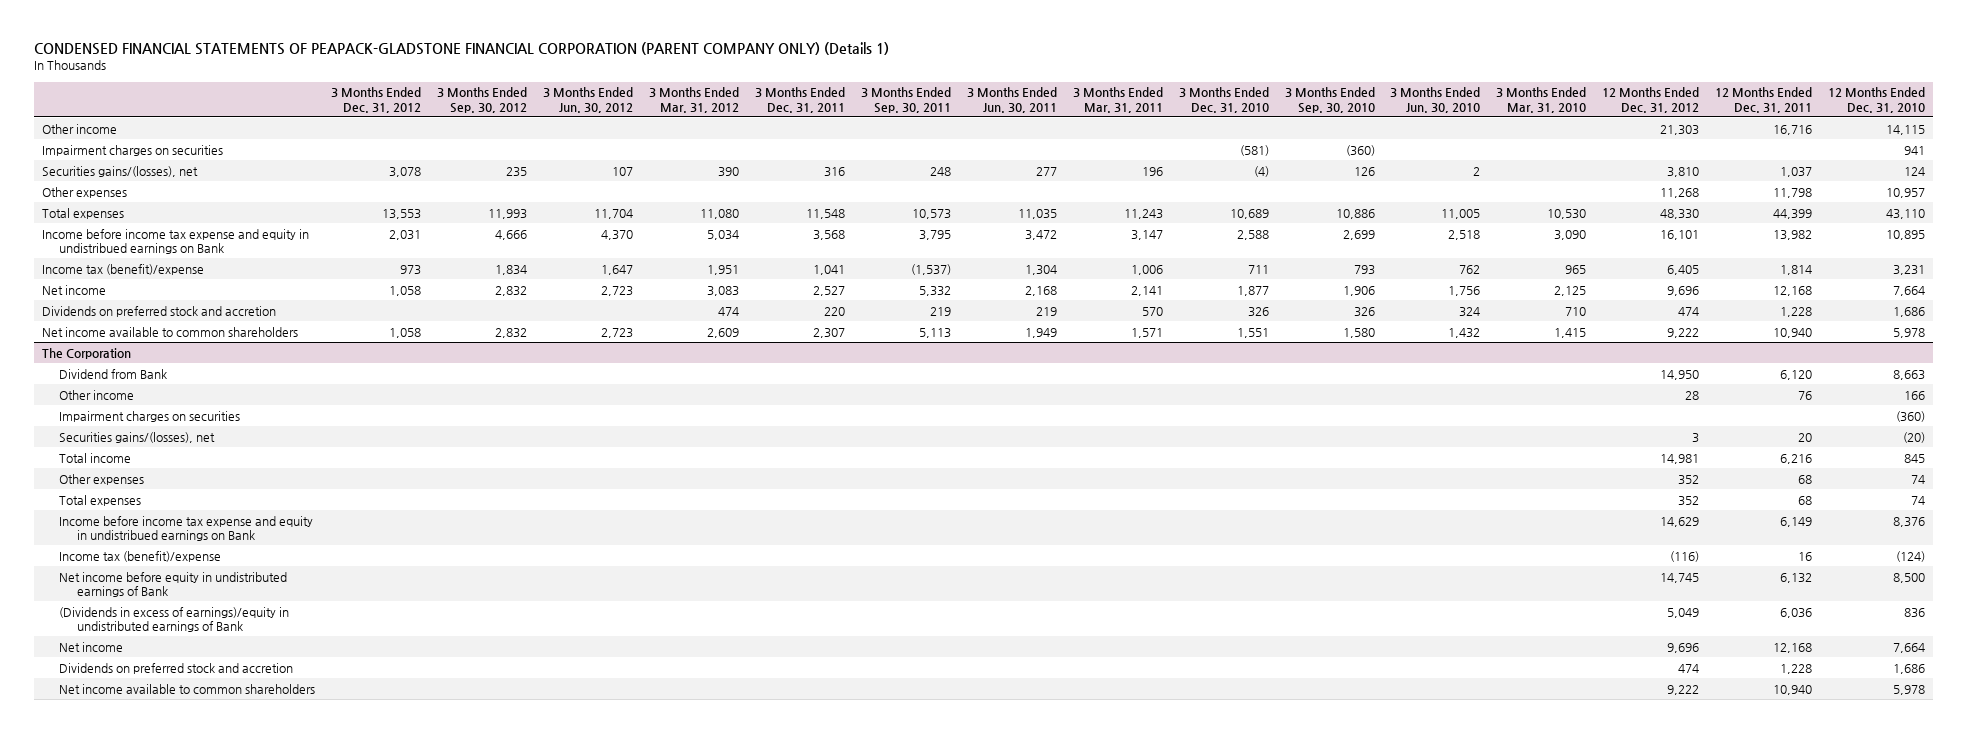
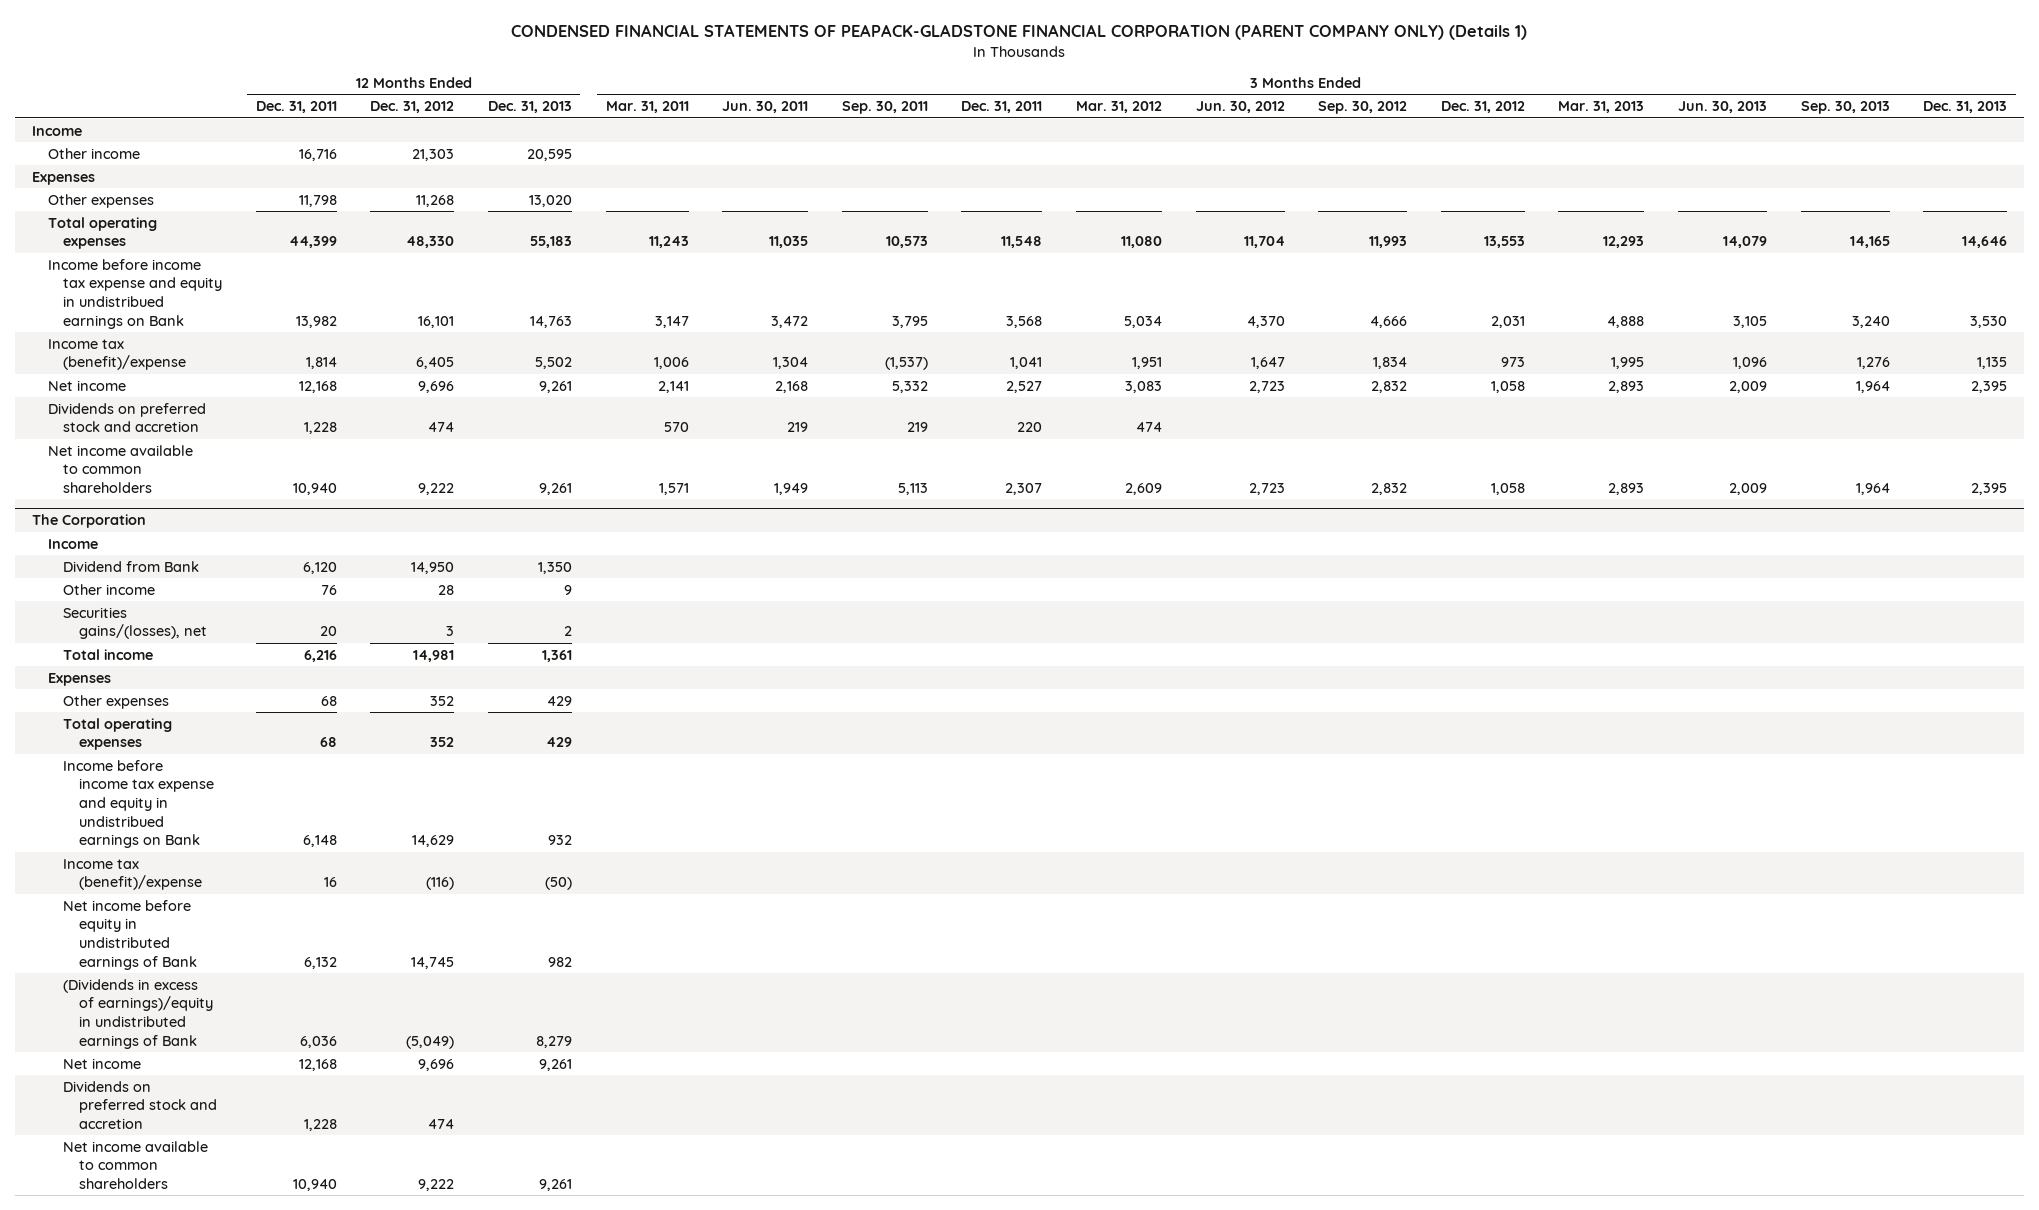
[1178,87,1269,113] 3 Months Ended Dec. 31, 2010 -> none
[1284,87,1375,113] 3 Months Ended Sep. 30, 2010 -> none
[1390,87,1481,113] 3 Months Ended Jun. 30, 2010 -> none
[1496,87,1587,113] 3 Months Ended Mar. 31, 2010 -> none
[1828,87,1926,113] 12 Months Ended Dec. 31, 2010 -> none
none -> [488,101,573,114] Dec. 31, 2013
none -> [1558,101,1645,114] Mar. 31, 2013
none -> [1677,101,1767,114] Jun. 30, 2013
none -> [1800,101,1890,115] Sep. 30, 2013
none -> [1923,101,2008,114] Dec. 31, 2013
none -> [31,125,82,136] Income
[41,144,223,156] Impairment charges on securities -> none
[41,165,198,177] Securities gains/(losses), net -> none
none -> [31,171,95,185] Expenses
[41,207,124,219] Total expenses -> [47,216,157,250] Total operating expenses
none -> [47,538,98,549] Income
[59,410,241,422] Impairment charges on securities -> none
none -> [47,672,111,686] Expenses
[59,494,142,506] Total expenses -> [63,717,173,751] Total operating expenses
[1780,516,1813,527] 6,149 -> [302,835,337,848] 6,148
[1667,607,1700,618] 5,049 -> [406,1035,455,1049] (5,049)

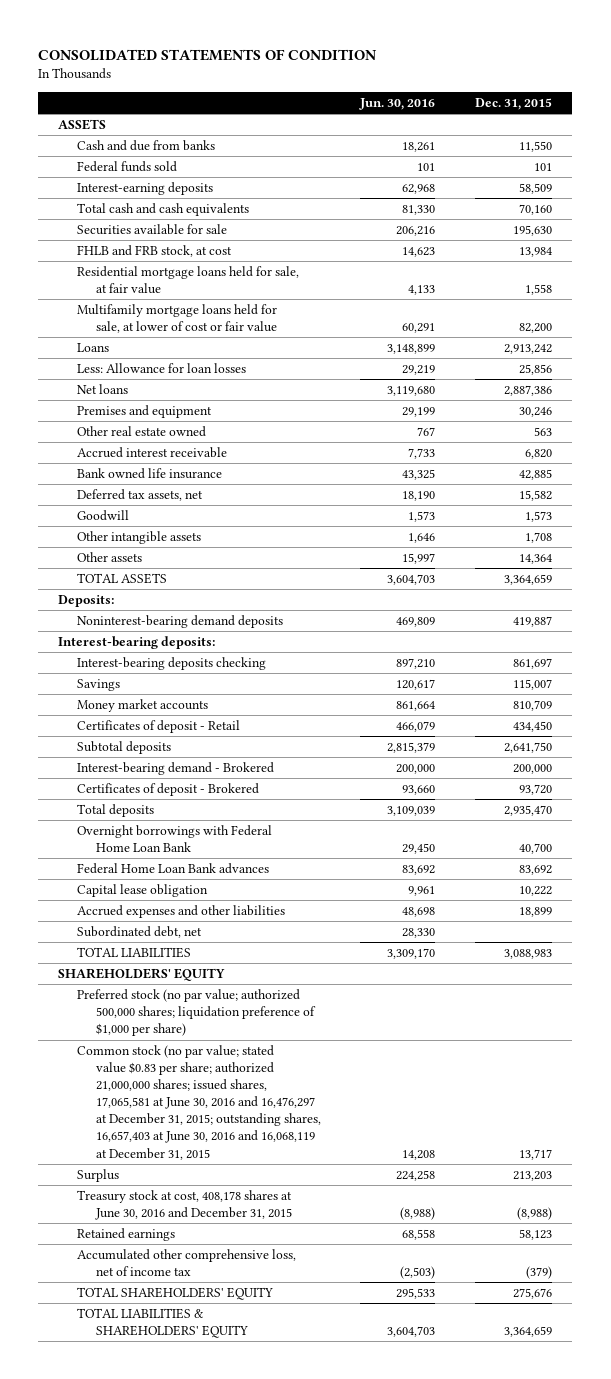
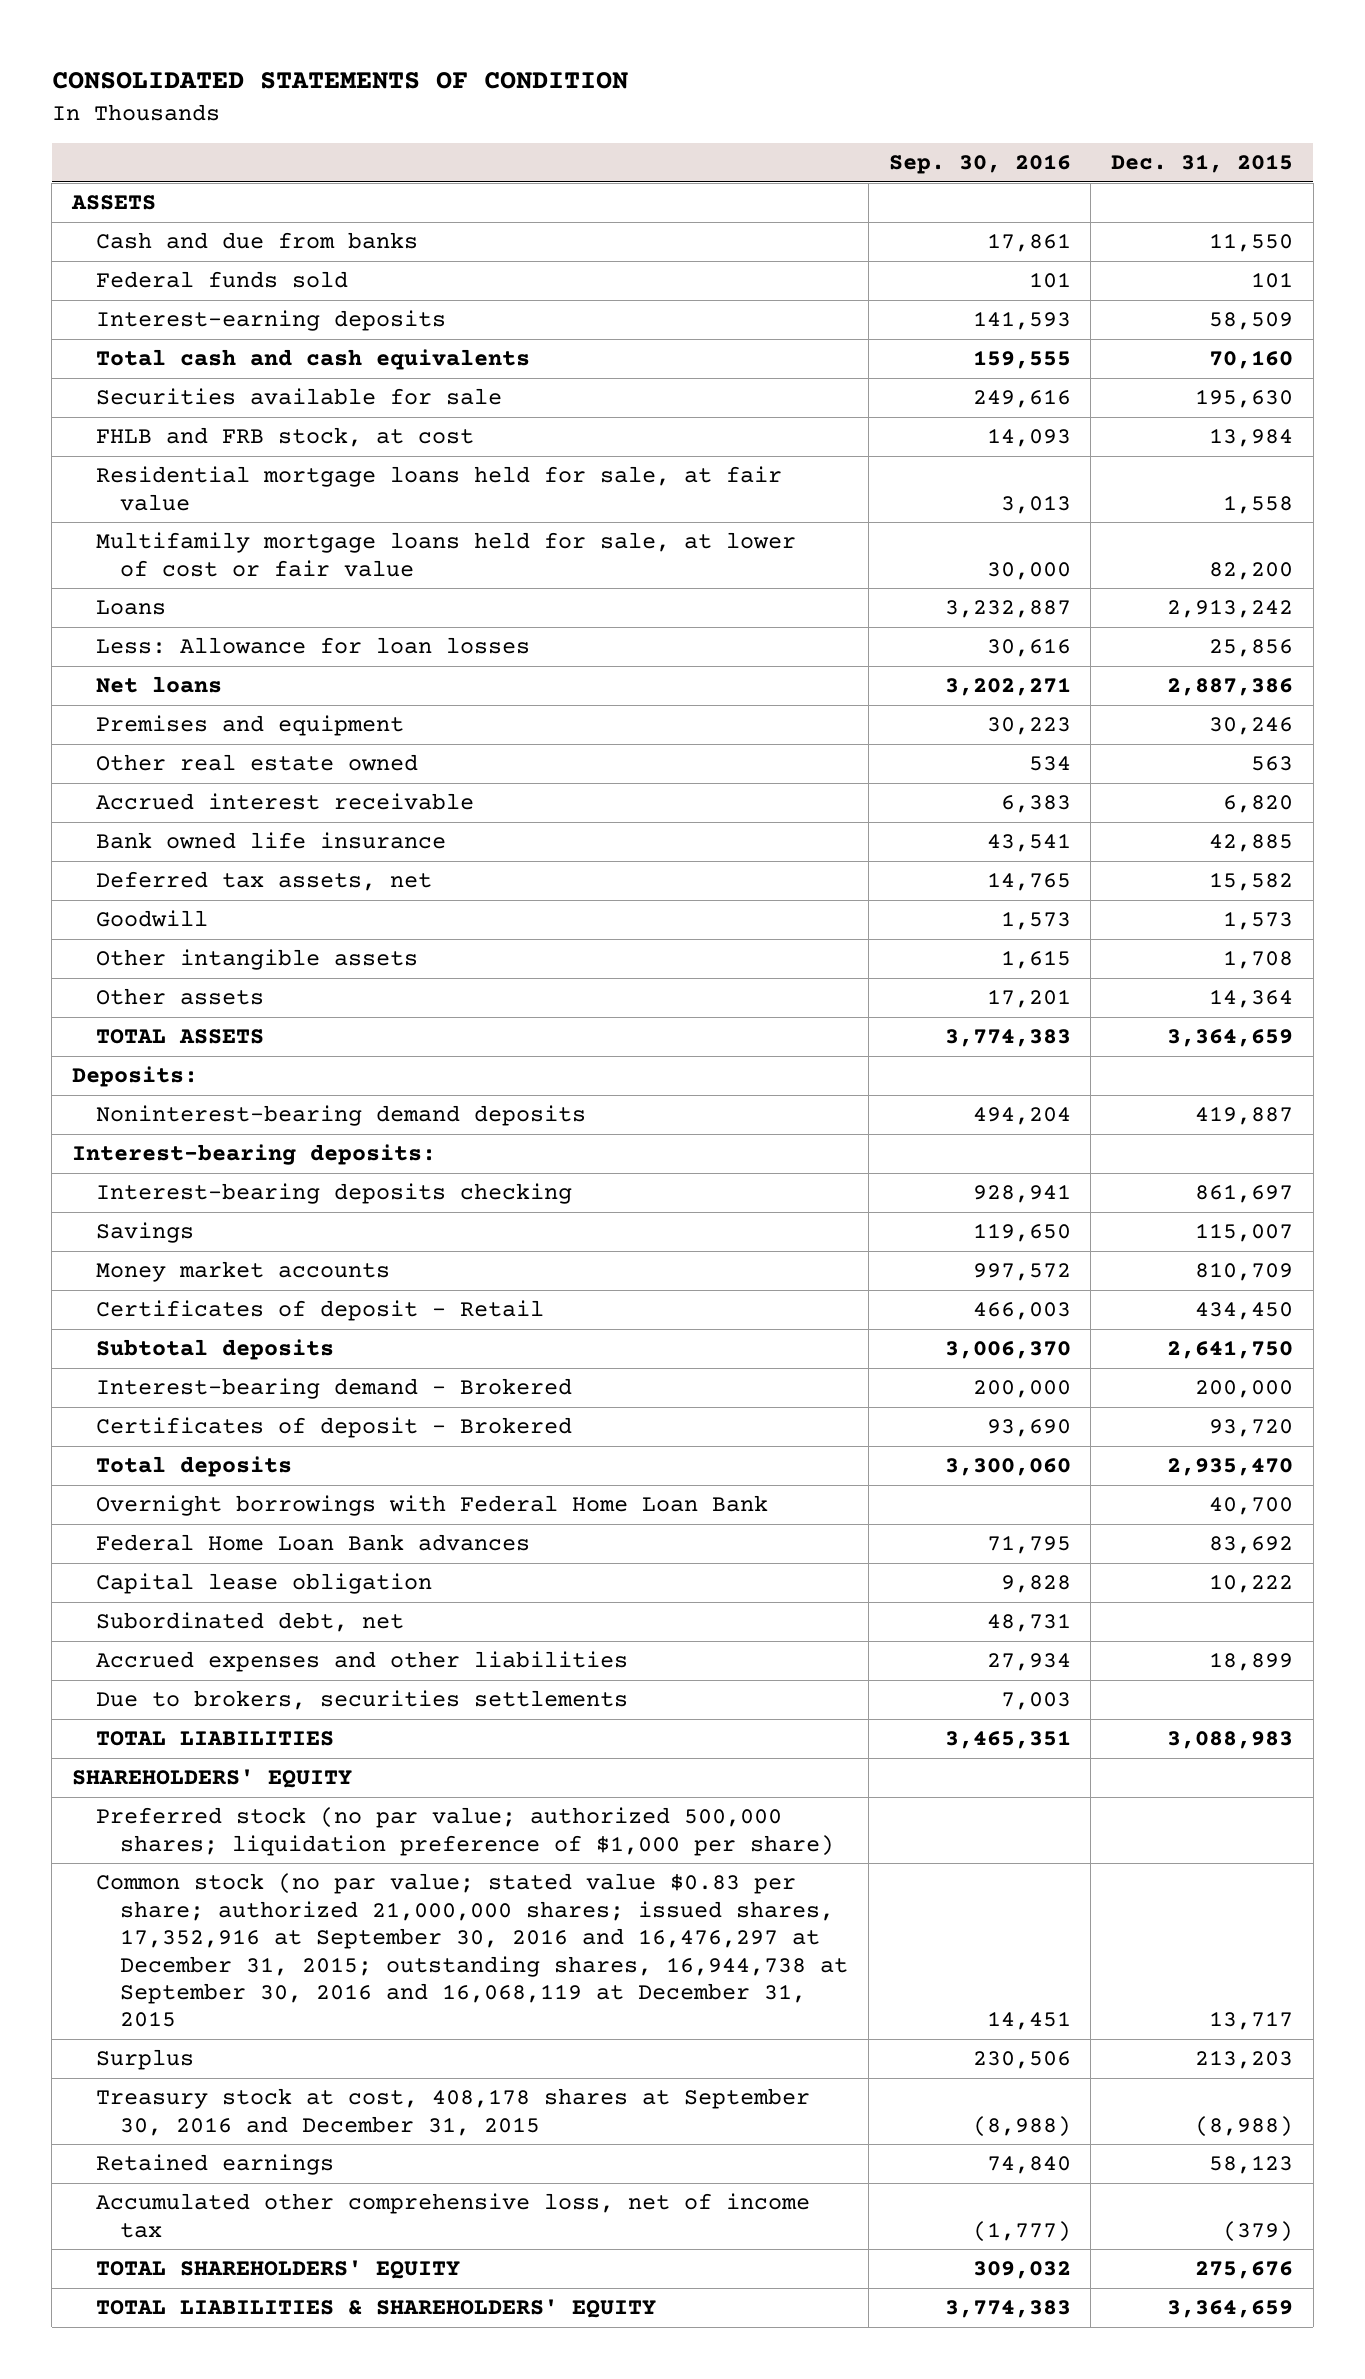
[359,97,436,110] Jun. 30, 2016 -> none
none -> [888,154,1071,175] Sep. 30, 2016
[76,905,285,919] Accrued expenses and other liabilities -> [95,1651,628,1673] Accrued expenses and other liabilities
none -> [95,1690,628,1711] Due to brokers, securities settlements
[76,1045,321,1160] Common stock (no par value; stated value $0.83 per share; authorized 21,000,000 shares; issued shares, 17,065,581 at June 30, 2016 and 16,476,297 at December 31, 2015; outstanding shares, 16,657,403 at June 30, 2016 and 16,068,119 at December 31, 2015 -> [95,1873,849,2028] Common stock (no par value; stated value $0.83 per share; authorized 21,000,000 shares; issued shares, 17,352,916 at September 30, 2016 and 16,476,297 at December 31, 2015; outstanding shares, 16,944,738 at September 30, 2016 and 16,068,119 at December 31, 2015
[76,1190,292,1221] Treasury stock at cost, 408,178 shares at June 30, 2016 and December 31, 2015 -> [95,2088,810,2136] Treasury stock at cost, 408,178 shares at September 30, 2016 and December 31, 2015

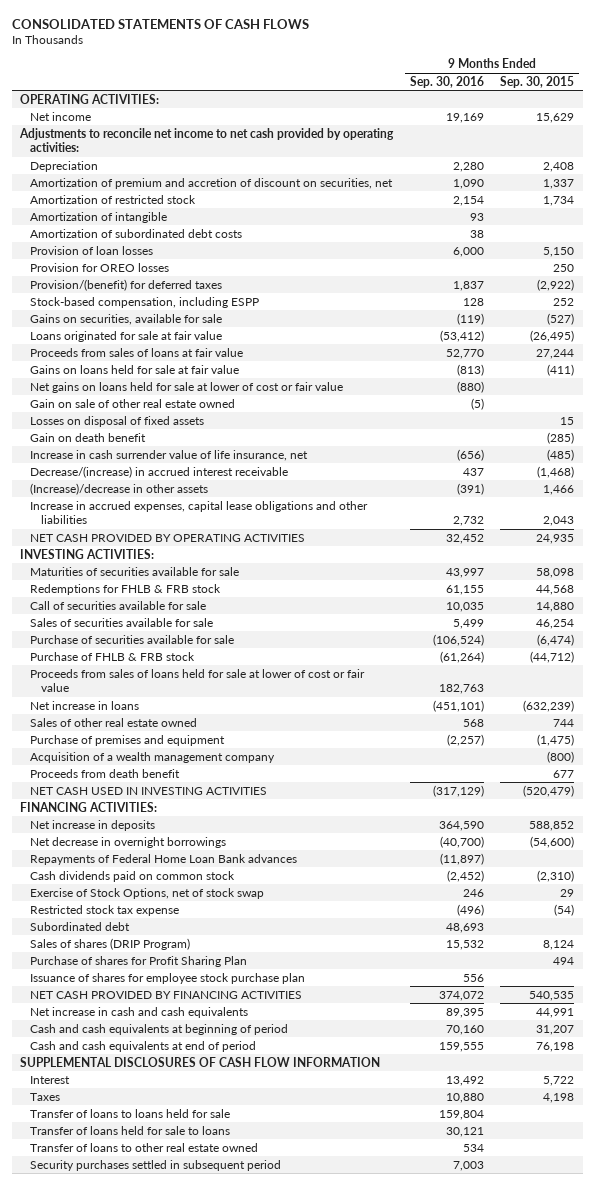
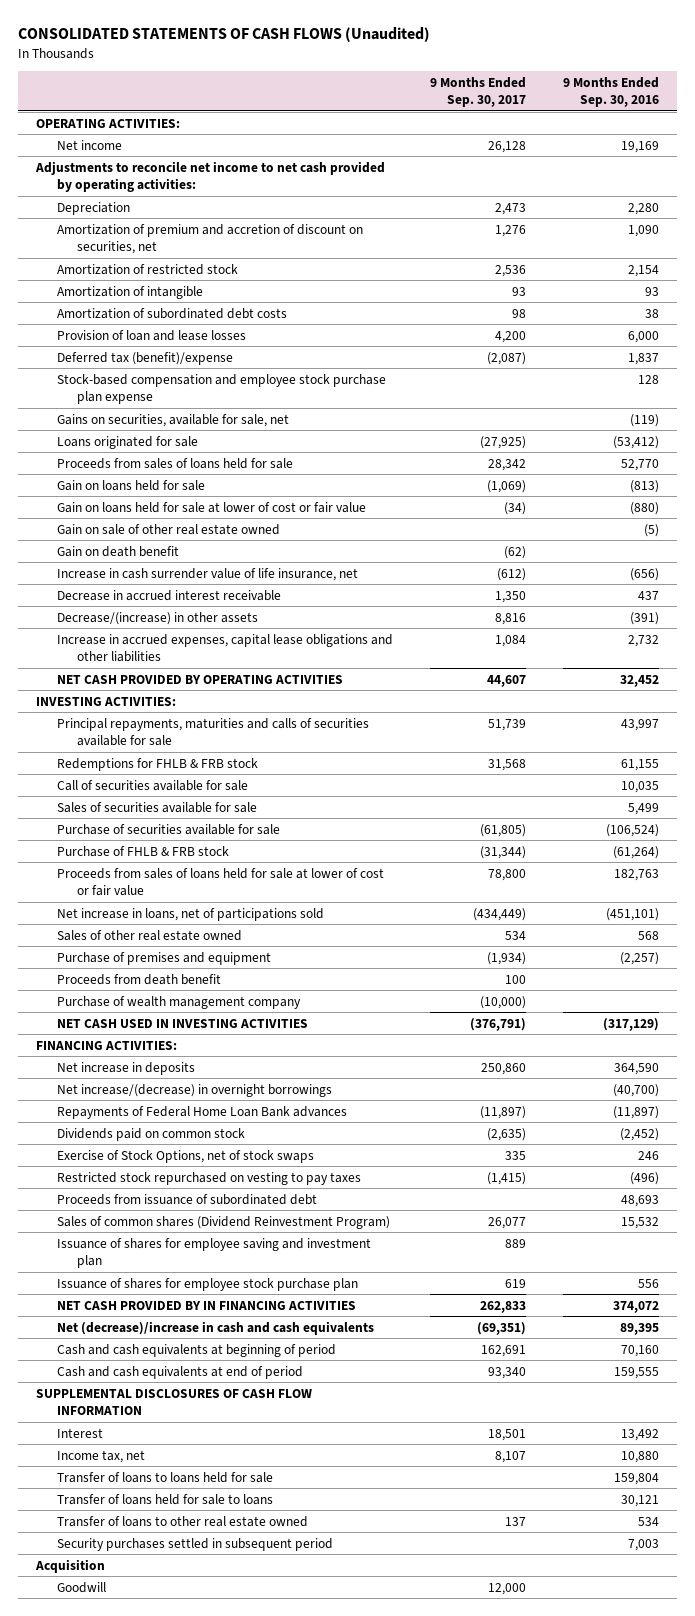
[11,19,309,30] CONSOLIDATED STATEMENTS OF CASH FLOWS -> [17,26,430,42] CONSOLIDATED STATEMENTS OF CASH FLOWS (Unaudited)
[500,75,575,88] Sep. 30, 2015 -> none
none -> [429,76,526,108] 9 Months Ended Sep. 30, 2017
[30,262,170,272] Provision for OREO losses -> none
[30,245,154,255] Provision of loan losses -> [56,329,246,341] Provision of loan and lease losses
[30,278,223,291] Provision/(benefit) for deferred taxes -> [56,351,233,365] Deferred tax (benefit)/expense
[30,296,260,308] Stock-based compensation, including ESPP -> [56,373,386,405] Stock-based compensation and employee stock purchase plan expense
[30,313,223,325] Gains on securities, available for sale -> [56,413,289,427] Gains on securities, available for sale, net
[30,330,223,342] Loans originated for sale at fair value -> [56,435,198,449] Loans originated for sale
[30,347,244,357] Proceeds from sales of loans at fair value -> [56,457,293,469] Proceeds from sales of loans held for sale
[30,364,240,374] Gains on loans held for sale at fair value -> [56,479,205,491] Gain on loans held for sale
[30,381,344,393] Net gains on loans held for sale at lower of cost or fair value -> [56,501,366,513] Gain on loans held for sale at lower of cost or fair value
[30,415,205,427] Losses on disposal of fixed assets -> none
[30,465,289,478] Decrease/(increase) in accrued interest receivable -> [56,589,281,601] Decrease in accrued interest receivable
[30,482,209,495] (Increase)/decrease in other assets -> [56,611,258,625] Decrease/(increase) in other assets
[30,566,240,576] Maturities of securities available for sale -> [56,717,369,747] Principal repayments, maturities and calls of securities available for sale
[30,700,140,710] Net increase in loans -> [56,907,324,921] Net increase in loans, net of participations sold
[30,751,276,763] Acquisition of a wealth management company -> none
none -> [56,995,301,1009] Purchase of wealth management company
[30,836,227,848] Net decrease in overnight borrowings -> [56,1083,332,1097] Net increase/(decrease) in overnight borrowings
[30,870,236,882] Cash dividends paid on common stock -> [56,1127,245,1141] Dividends paid on common stock
[30,887,265,899] Exercise of Stock Options, net of stock swap -> [56,1149,314,1163] Exercise of Stock Options, net of stock swaps
[30,904,180,916] Restricted stock tax expense -> [56,1171,361,1185] Restricted stock repurchased on vesting to pay taxes
[30,921,131,931] Subordinated debt -> [56,1193,317,1205] Proceeds from issuance of subordinated debt
[30,937,191,950] Sales of shares (DRIP Program) -> [56,1215,390,1229] Sales of common shares (Dividend Reinvestment Program)
[30,955,248,967] Purchase of shares for Profit Sharing Plan -> [56,1237,371,1269] Issuance of shares for employee saving and investment plan
[30,990,303,999] NET CASH PROVIDED BY FINANCING ACTIVITIES -> [56,1300,356,1310] NET CASH PROVIDED BY IN FINANCING ACTIVITIES
[30,1006,249,1018] Net increase in cash and cash equivalents -> [56,1320,374,1335] Net (decrease)/increase in cash and cash equivalents
[30,1092,61,1101] Taxes -> [56,1449,145,1463] Income tax, net
none -> [35,1558,106,1573] Acquisition
none -> [56,1581,106,1593] Goodwill

